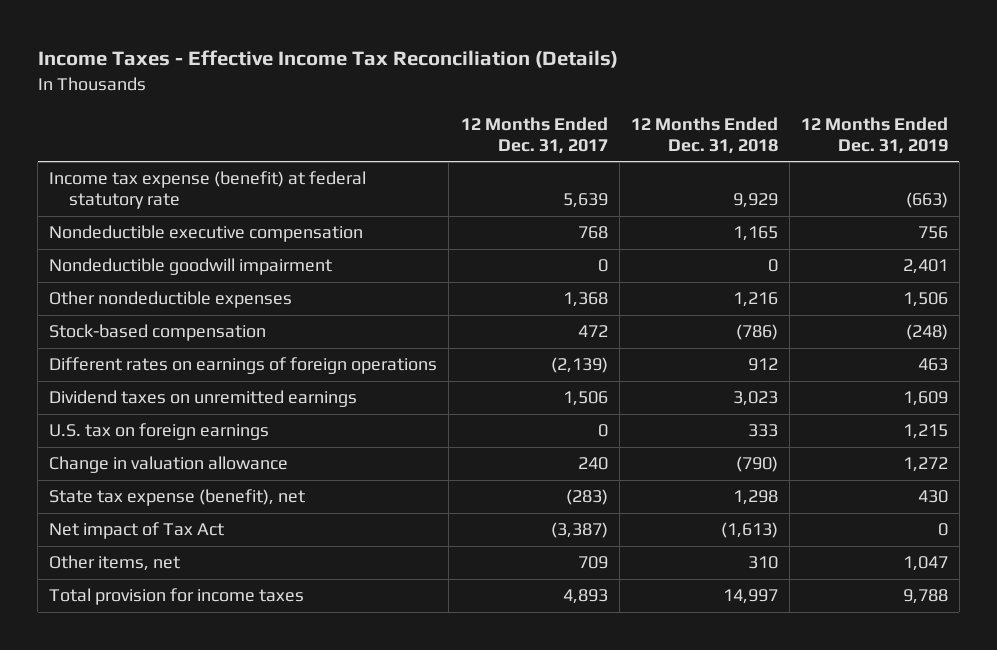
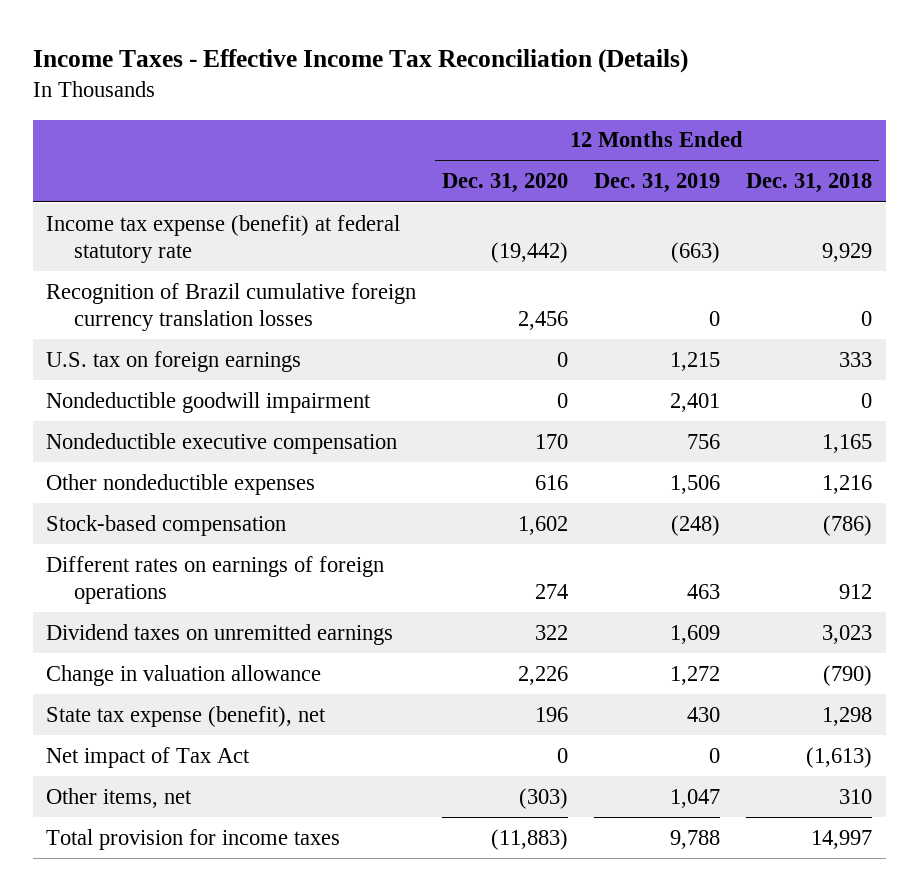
[460,116,608,154] 12 Months Ended Dec. 31, 2017 -> none
none -> [441,173,568,194] Dec. 31, 2020
none -> [45,282,416,332] Recognition of Brazil cumulative foreign currency translation losses
[49,423,270,441] U.S. tax on foreign earnings -> [45,350,301,372] U.S. tax on foreign earnings
[49,225,364,243] Nondeductible executive compensation -> [45,432,397,454] Nondeductible executive compensation

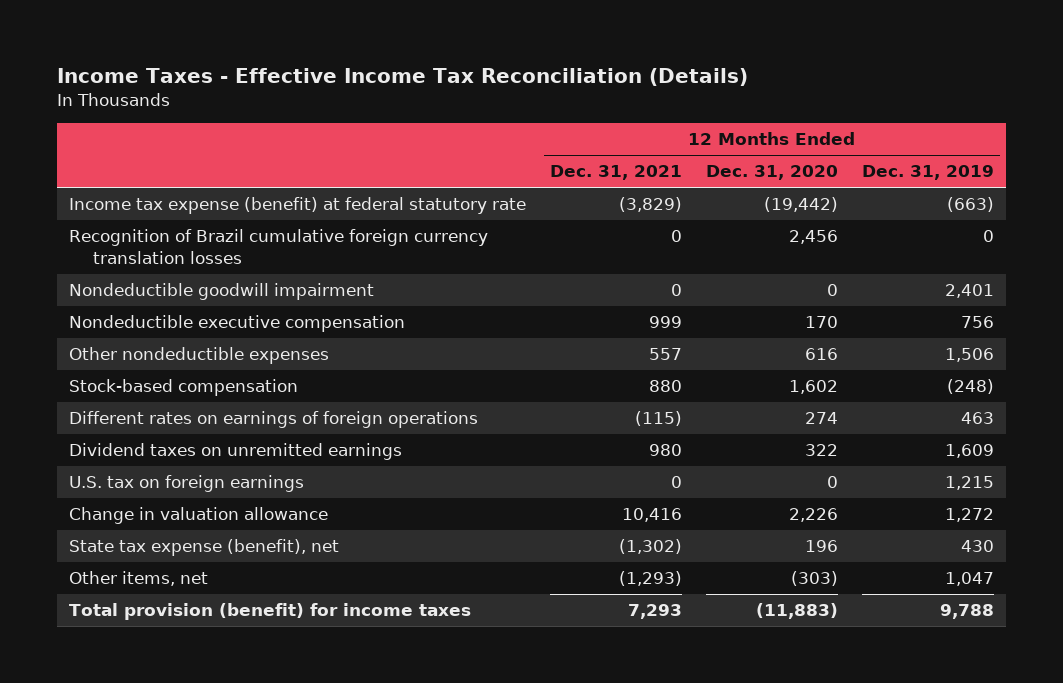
[746,173,873,194] Dec. 31, 2018 -> none
none -> [550,165,683,181] Dec. 31, 2021
[45,350,301,372] U.S. tax on foreign earnings -> [69,475,305,493] U.S. tax on foreign earnings
[45,746,250,768] Net impact of Tax Act -> none
[45,828,340,850] Total provision for income taxes -> [69,603,472,621] Total provision (benefit) for income taxes

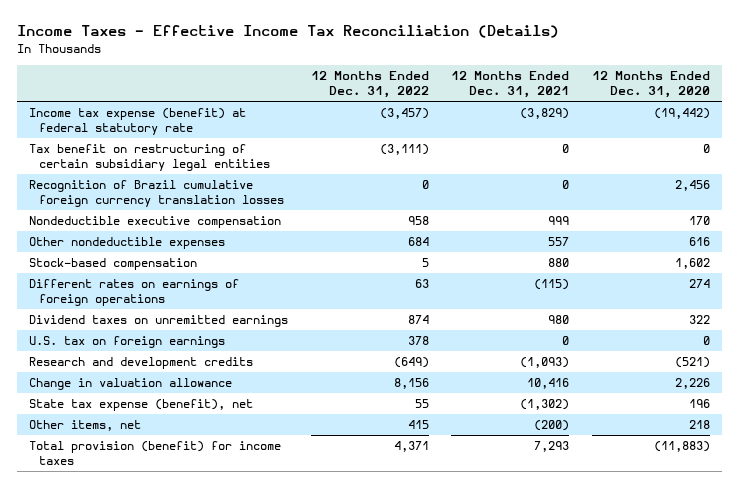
[862,165,995,181] Dec. 31, 2019 -> none
none -> [310,71,429,99] 12 Months Ended Dec. 31, 2022
none -> [28,144,271,172] Tax benefit on restructuring of certain subsidiary legal entities
[69,283,375,301] Nondeductible goodwill impairment -> none
none -> [28,357,253,370] Research and development credits
[619,571,683,587] (1,293) -> [534,420,570,432] (200)
[791,571,839,587] (303) -> [689,420,711,430] 218

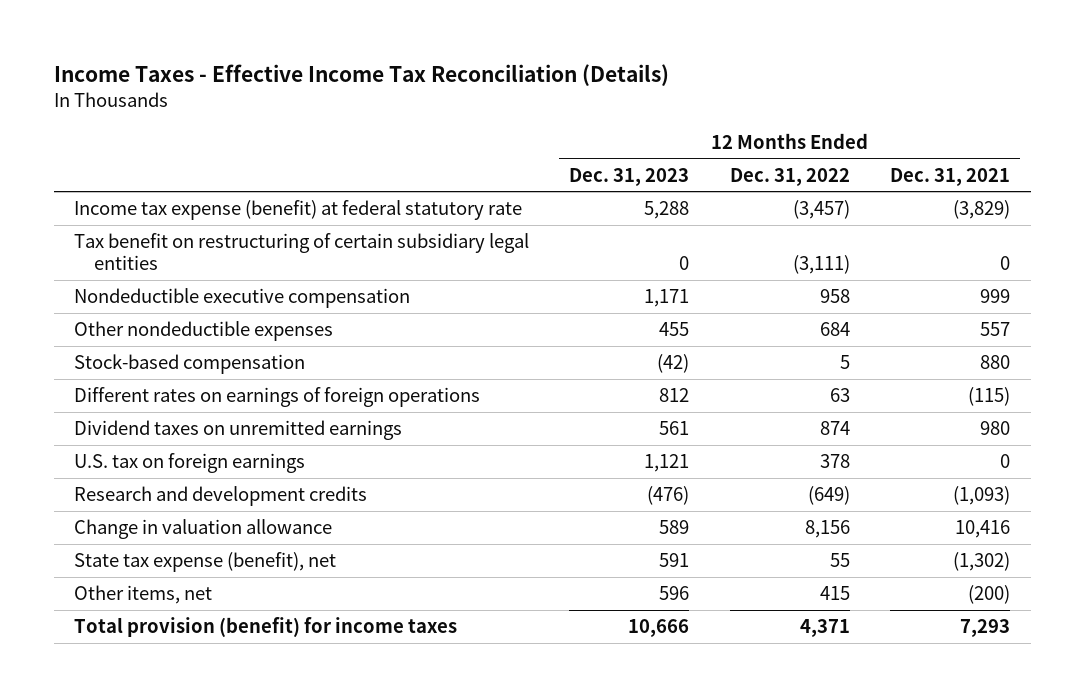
[592,71,711,99] 12 Months Ended Dec. 31, 2020 -> none
none -> [569,167,690,186] Dec. 31, 2023
[28,180,285,208] Recognition of Brazil cumulative foreign currency translation losses -> none

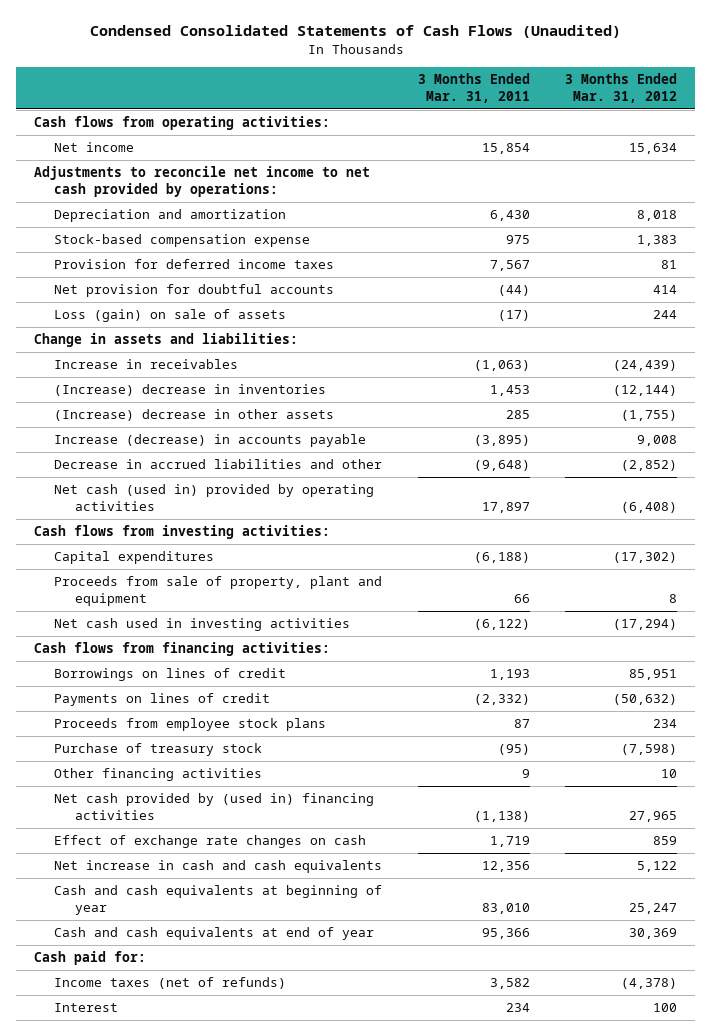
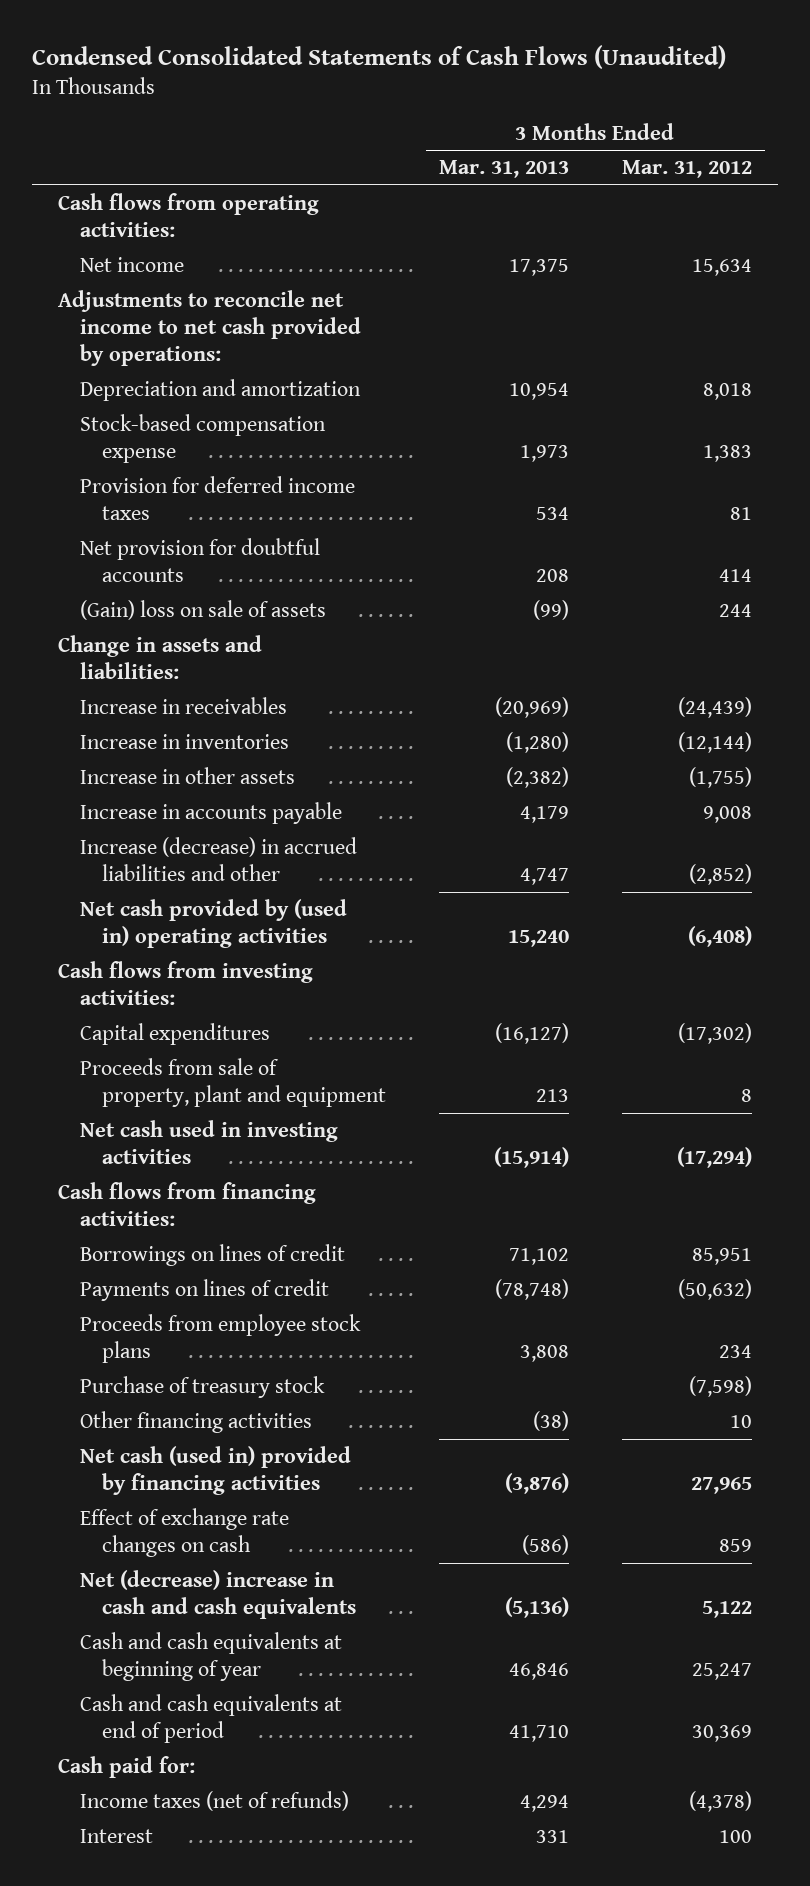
[417,73,530,103] 3 Months Ended Mar. 31, 2011 -> none
none -> [439,160,570,179] Mar. 31, 2013
[54,309,287,323] Loss (gain) on sale of assets -> [80,599,327,620] (Gain) loss on sale of assets
[54,384,327,397] (Increase) decrease in inventories -> [80,733,290,749] Increase in inventories
[54,409,335,422] (Increase) decrease in other assets -> [80,766,296,784] Increase in other assets
[54,434,367,448] Increase (decrease) in accounts payable -> [80,801,343,824] Increase in accounts payable
[54,459,383,470] Decrease in accrued liabilities and other -> [80,836,358,882] Increase (decrease) in accrued liabilities and other
[54,484,375,511] Net cash (used in) provided by operating activities -> [80,898,348,949] Net cash provided by (used in) operating activities
[54,793,375,820] Net cash provided by (used in) financing activities -> [80,1445,352,1496] Net cash (used in) provided by financing activities
[54,860,383,874] Net increase in cash and cash equivalents -> [80,1569,357,1620] Net (decrease) increase in cash and cash equivalents
[54,927,375,941] Cash and cash equivalents at end of year -> [80,1693,343,1744] Cash and cash equivalents at end of period

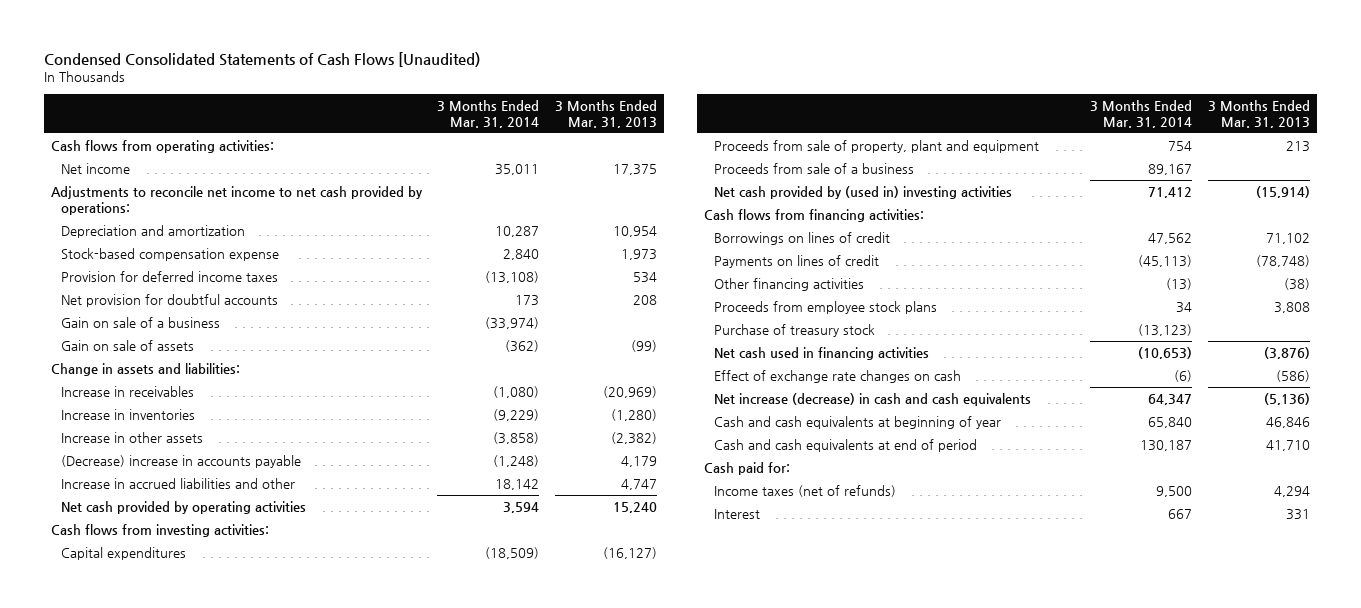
[31,45,726,70] Condensed Consolidated Statements of Cash Flows (Unaudited) -> [43,51,480,67] Condensed Consolidated Statements of Cash Flows [Unaudited)
[621,160,752,179] Mar. 31, 2012 -> none
none -> [437,100,540,129] 3 Months Ended Mar. 31, 2014
none -> [61,316,221,328] Gain on sale of a business
[80,599,327,620] (Gain) loss on sale of assets -> [61,339,195,351] Gain on sale of assets
[80,801,343,824] Increase in accounts payable -> [61,454,302,468] (Decrease) increase in accounts payable
[80,836,358,882] Increase (decrease) in accrued liabilities and other -> [61,477,296,489] Increase in accrued liabilities and other
[80,898,348,949] Net cash provided by (used in) operating activities -> [61,500,307,514] Net cash provided by operating activities
none -> [714,162,915,174] Proceeds from sale of a business
[80,1119,339,1165] Net cash used in investing activities -> [714,185,1013,199] Net cash provided by (used in) investing activities
[80,1410,313,1433] Other financing activities -> [714,277,865,291] Other financing activities
[80,1445,352,1496] Net cash (used in) provided by financing activities -> [714,346,930,360] Net cash used in financing activities
[80,1569,357,1620] Net (decrease) increase in cash and cash equivalents -> [714,392,1032,406] Net increase (decrease) in cash and cash equivalents

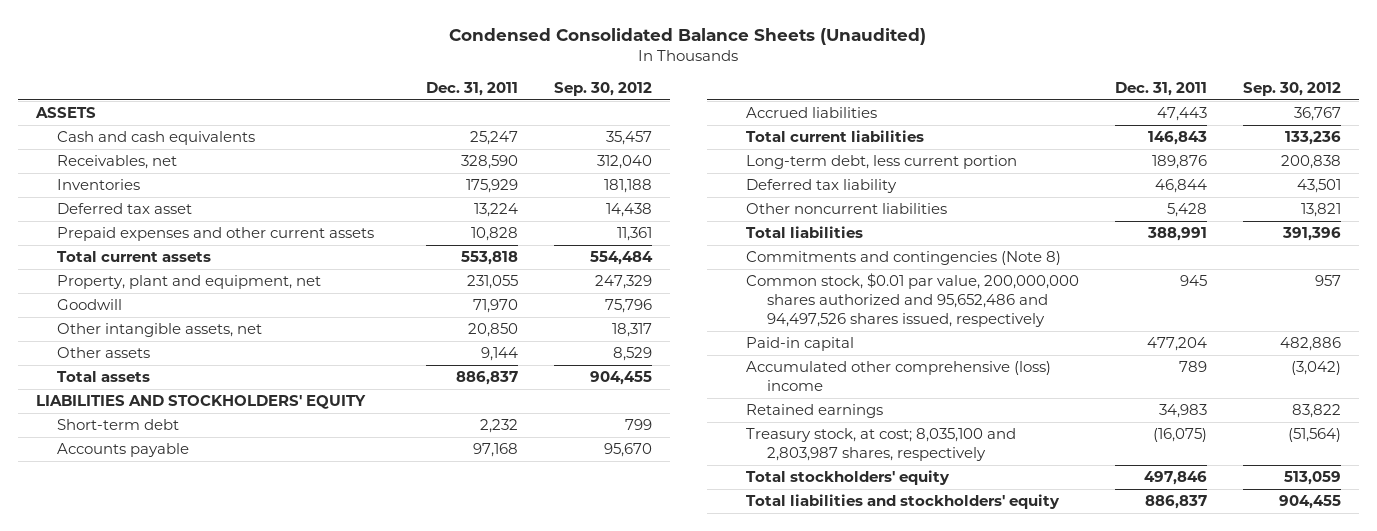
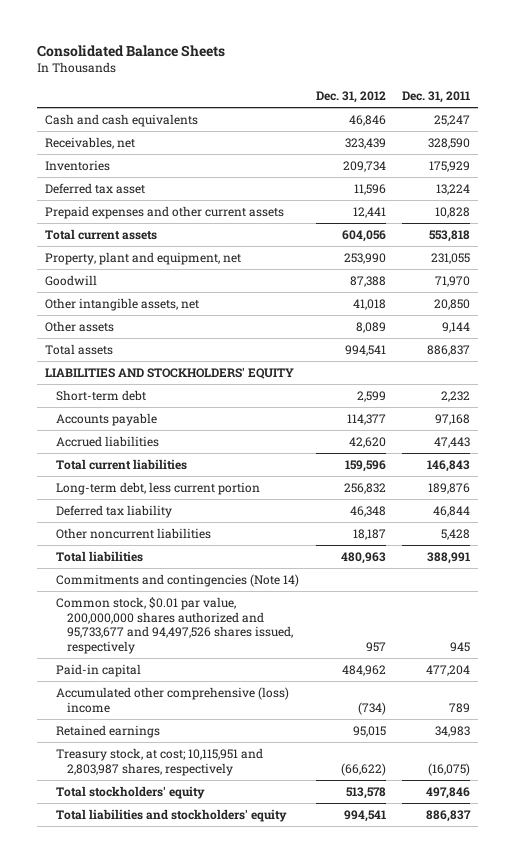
[449,27,927,45] Condensed Consolidated Balance Sheets (Unaudited) -> [36,44,225,57] Consolidated Balance Sheets
[553,81,652,96] Sep. 30, 2012 -> none
none -> [315,91,386,104] Dec. 31, 2012
[34,107,96,119] ASSETS -> none
[746,251,1062,266] Commitments and contingencies (Note 8) -> [56,573,300,587] Commitments and contingencies (Note 14)
[746,273,1080,327] Common stock, $0.01 par value, 200,000,000 shares authorized and 95,652,486 and 94,497,526 shares issued, respectively -> [56,596,294,655] Common stock, $0.01 par value, 200,000,000 shares authorized and 95,733,677 and 94,497,526 shares issued, respectively
[746,428,1017,462] Treasury stock, at cost; 8,035,100 and 2,803,987 shares, respectively -> [56,747,264,776] Treasury stock, at cost; 10,115,951 and 2,803,987 shares, respectively

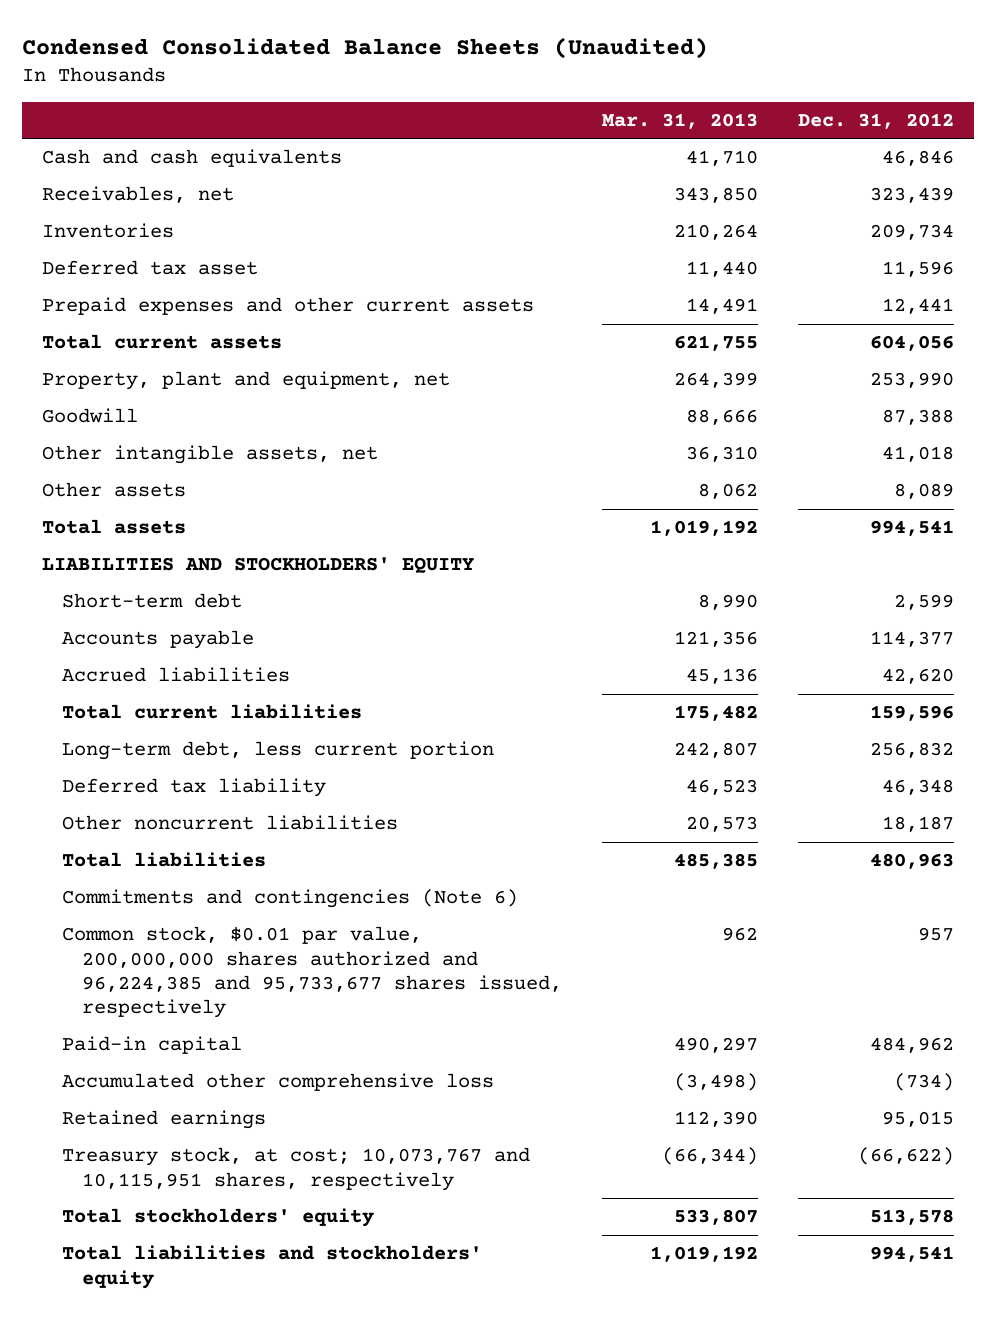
[36,44,225,57] Consolidated Balance Sheets -> [22,36,709,59] Condensed Consolidated Balance Sheets (Unaudited)
[402,91,471,104] Dec. 31, 2011 -> none
none -> [601,112,758,129] Mar. 31, 2013
[56,573,300,587] Commitments and contingencies (Note 14) -> [62,889,519,909] Commitments and contingencies (Note 6)
[56,596,294,655] Common stock, $0.01 par value, 200,000,000 shares authorized and 95,733,677 and 94,497,526 shares issued, respectively -> [62,926,562,1019] Common stock, $0.01 par value, 200,000,000 shares authorized and 96,224,385 and 95,733,677 shares issued, respectively
[56,686,290,713] Accumulated other comprehensive (loss) income -> [62,1073,495,1092] Accumulated other comprehensive loss
[56,747,264,776] Treasury stock, at cost; 10,115,951 and 2,803,987 shares, respectively -> [62,1147,531,1191] Treasury stock, at cost; 10,073,767 and 10,115,951 shares, respectively

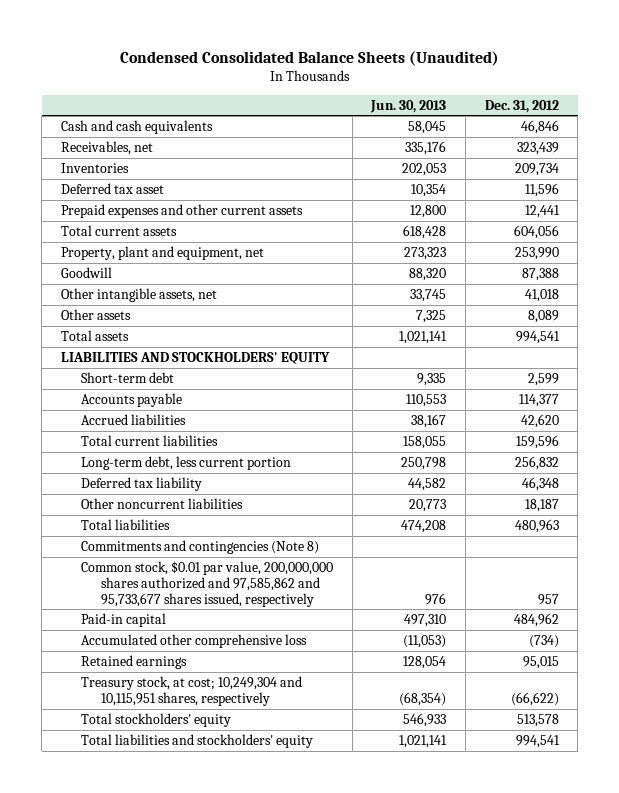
[601,112,758,129] Mar. 31, 2013 -> none
none -> [370,99,447,113] Jun. 30, 2013
[62,889,519,909] Commitments and contingencies (Note 6) -> [80,540,319,555] Commitments and contingencies (Note 8)
[62,926,562,1019] Common stock, $0.01 par value, 200,000,000 shares authorized and 96,224,385 and 95,733,677 shares issued, respectively -> [80,561,333,607] Common stock, $0.01 par value, 200,000,000 shares authorized and 97,585,862 and 95,733,677 shares issued, respectively
[62,1147,531,1191] Treasury stock, at cost; 10,073,767 and 10,115,951 shares, respectively -> [80,676,302,706] Treasury stock, at cost; 10,249,304 and 10,115,951 shares, respectively

